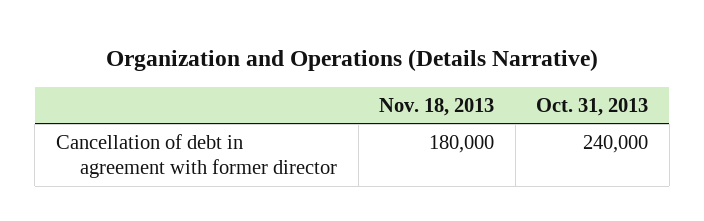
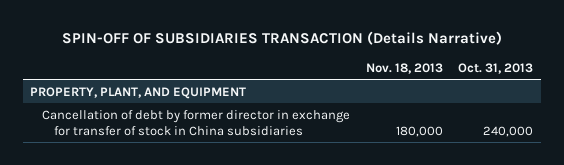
[106,49,599,72] Organization and Operations (Details Narrative) -> [61,31,502,46] SPIN-OFF OF SUBSIDIARIES TRANSACTION (Details Narrative)
none -> [30,86,247,99] PROPERTY, PLANT, AND EQUIPMENT
[55,133,338,179] Cancellation of debt in agreement with former director -> [42,109,351,137] Cancellation of debt by former director in exchange for transfer of stock in China subsidiaries

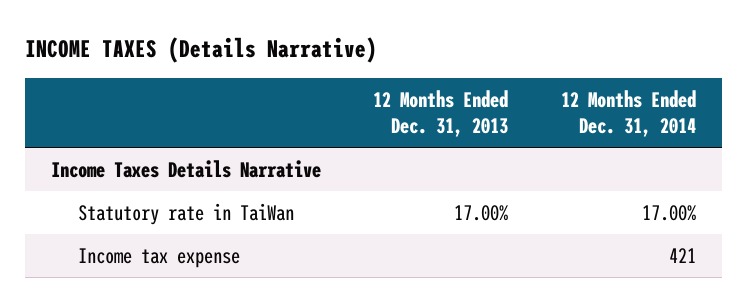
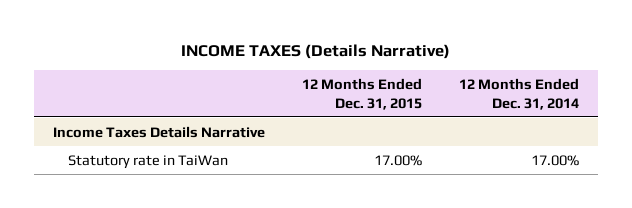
[373,89,509,138] 12 Months Ended Dec. 31, 2013 -> none
none -> [301,78,422,110] 12 Months Ended Dec. 31, 2015
[78,247,241,268] Income tax expense -> none

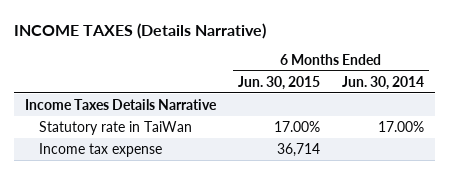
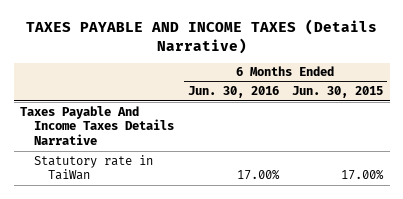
[14,22,267,39] INCOME TAXES (Details Narrative) -> [25,19,377,54] TAXES PAYABLE AND INCOME TAXES (Details Narrative)
[341,75,424,90] Jun. 30, 2014 -> none
none -> [187,86,279,99] Jun. 30, 2016
[25,98,218,110] Income Taxes Details Narrative -> [20,105,175,146] Taxes Payable And Income Taxes Details Narrative
[39,142,163,157] Income tax expense -> none

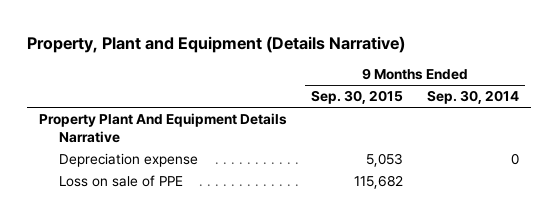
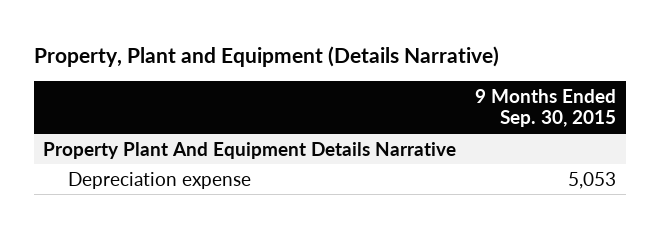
[427,90,520,105] Sep. 30, 2014 -> none
[58,175,183,188] Loss on sale of PPE -> none

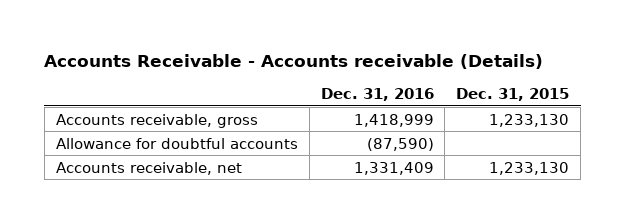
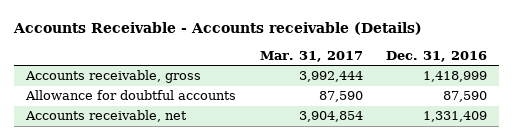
[456,87,570,101] Dec. 31, 2015 -> none
none -> [259,51,363,63] Mar. 31, 2017
[366,137,434,151] (87,590) -> [443,91,488,103] 87,590

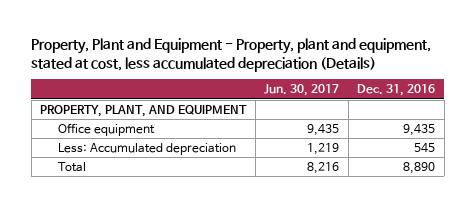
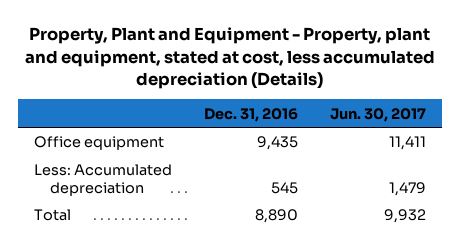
[40,104,248,117] PROPERTY, PLANT, AND EQUIPMENT -> none
[307,123,340,136] 9,435 -> [388,136,426,151] 11,411
[307,142,340,155] 1,219 -> [388,181,426,196] 1,479
[307,161,340,174] 8,216 -> [383,209,426,224] 9,932

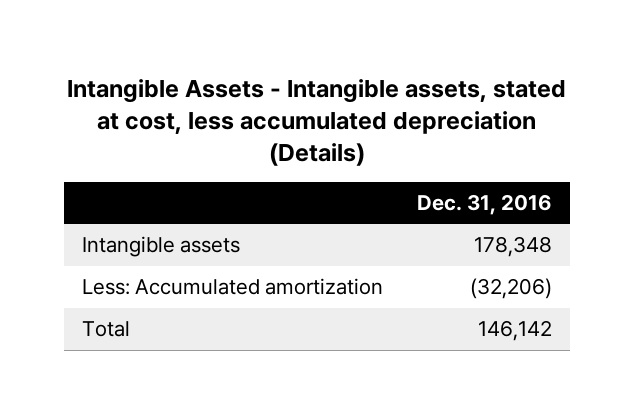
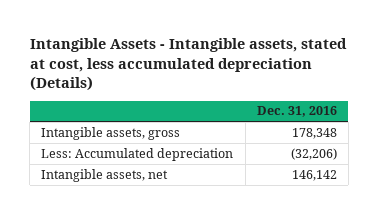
[81,236,240,258] Intangible assets -> [41,126,181,140] Intangible assets, gross
[81,278,383,296] Less: Accumulated amortization -> [41,147,234,161] Less: Accumulated depreciation
[81,321,130,338] Total -> [41,168,169,182] Intangible assets, net

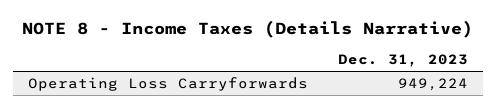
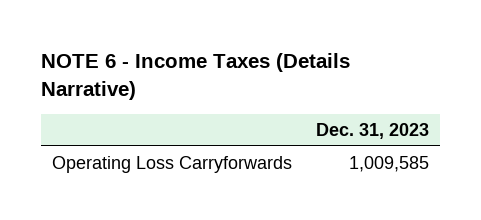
[22,20,474,39] NOTE 8 - Income Taxes (Details Narrative) -> [40,53,350,101] NOTE 6 - Income Taxes (Details Narrative)
[398,78,469,92] 949,224 -> [348,156,429,173] 1,009,585

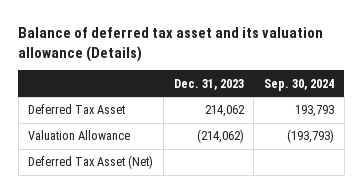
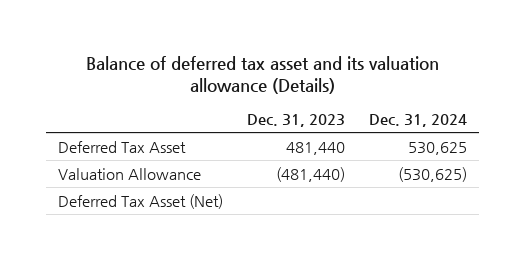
[263,78,334,91] Sep. 30, 2024 -> none
none -> [369,113,468,127] Dec. 31, 2024
[204,105,245,118] 214,062 -> [286,141,346,155] 481,440
[196,129,244,144] (214,062) -> [276,166,346,182] (481,440)

